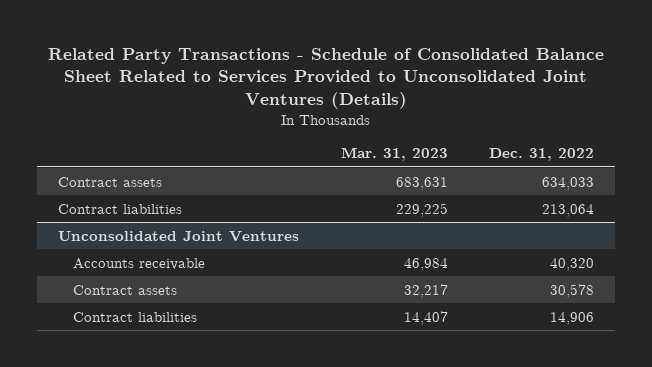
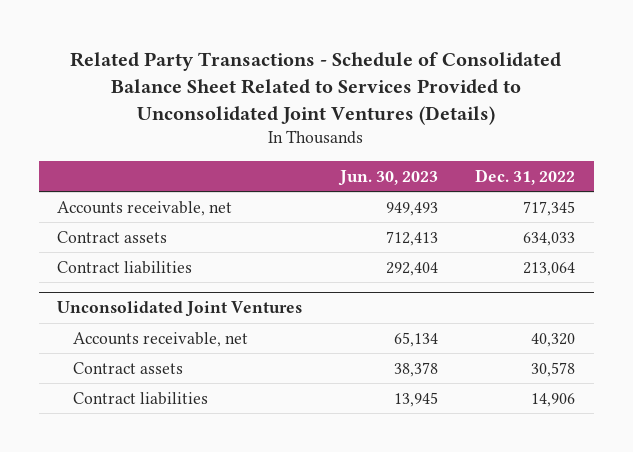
[340,147,448,162] Mar. 31, 2023 -> none
none -> [337,169,438,186] Jun. 30, 2023
none -> [57,200,233,216] Accounts receivable, net
[72,257,205,270] Accounts receivable -> [73,331,249,347] Accounts receivable, net

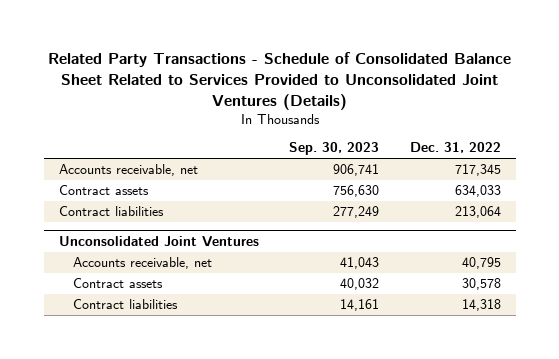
[337,169,438,186] Jun. 30, 2023 -> none
none -> [289,142,380,156] Sep. 30, 2023
[531,332,576,347] 40,320 -> [461,257,501,270] 40,795
[531,392,576,407] 14,906 -> [461,299,501,312] 14,318

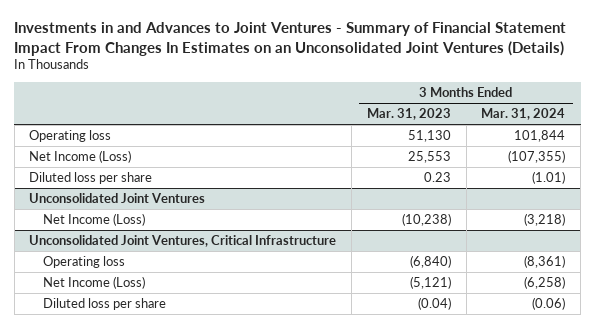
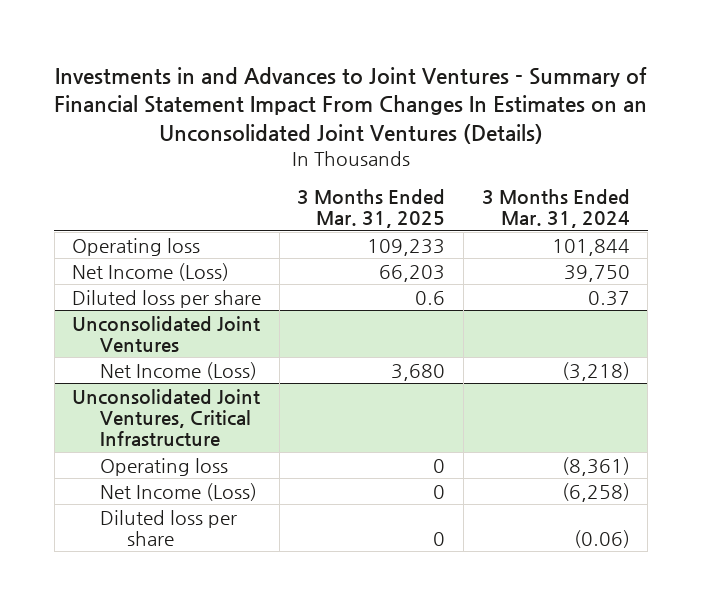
[366,108,451,121] Mar. 31, 2023 -> none
none -> [297,188,446,228] 3 Months Ended Mar. 31, 2025
[508,150,566,164] (107,355) -> [563,264,630,282] 39,750
[532,171,566,185] (1.01) -> [587,290,630,306] 0.37

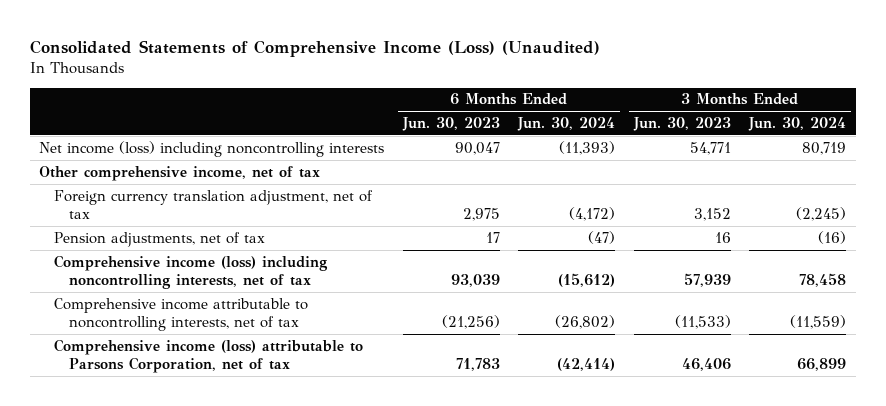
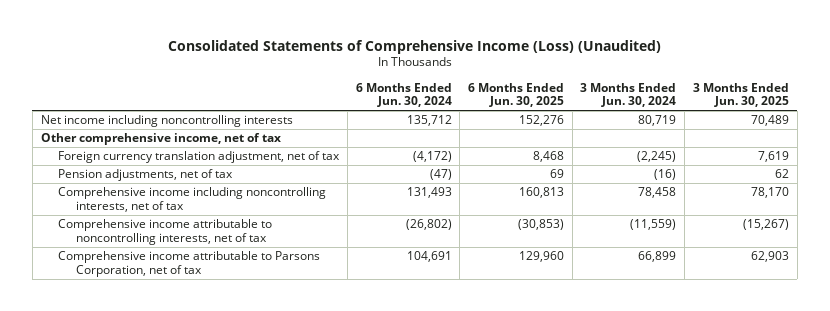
[401,117,500,132] Jun. 30, 2023 -> none
[632,117,731,132] Jun. 30, 2023 -> none
none -> [468,82,565,108] 6 Months Ended Jun. 30, 2025
none -> [692,82,789,108] 3 Months Ended Jun. 30, 2025
[39,140,385,157] Net income (loss) including noncontrolling interests -> [40,115,293,128] Net income including noncontrolling interests
[559,140,616,155] (11,393) -> [406,115,452,127] 135,712
[54,254,329,290] Comprehensive income (loss) including noncontrolling interests, net of tax -> [58,187,327,213] Comprehensive income including noncontrolling interests, net of tax
[558,273,616,288] (15,612) -> [406,187,452,199] 131,493
[54,338,364,374] Comprehensive income (loss) attributable to Parsons Corporation, net of tax -> [58,251,321,278] Comprehensive income attributable to Parsons Corporation, net of tax
[557,358,616,372] (42,414) -> [406,251,452,263] 104,691

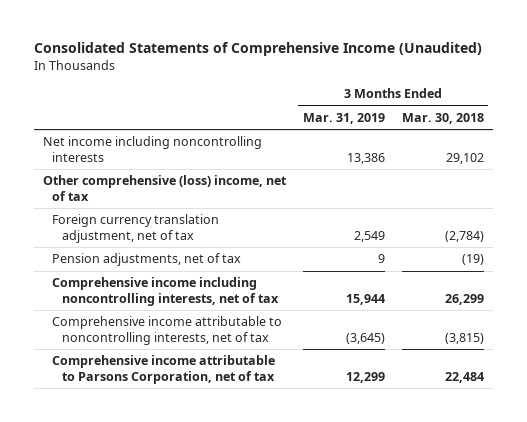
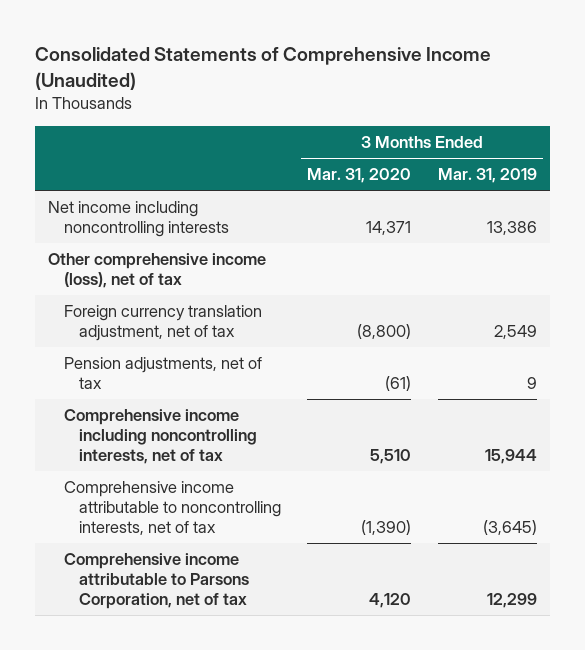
[402,112,485,124] Mar. 30, 2018 -> none
none -> [307,168,412,184] Mar. 31, 2020
[42,175,287,201] Other comprehensive (loss) income, net of tax -> [48,253,267,288] Other comprehensive income (loss), net of tax

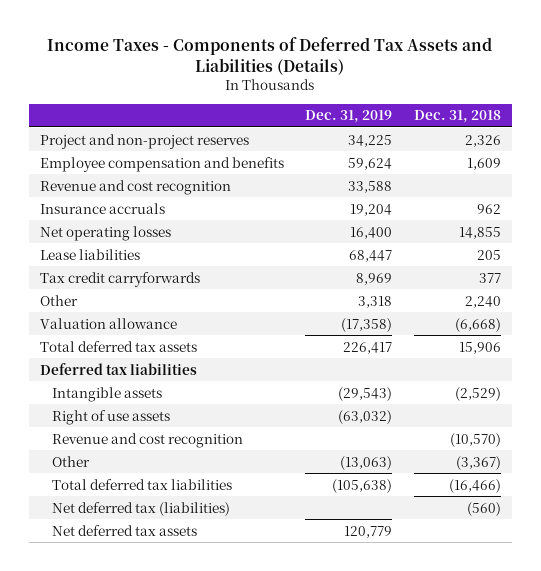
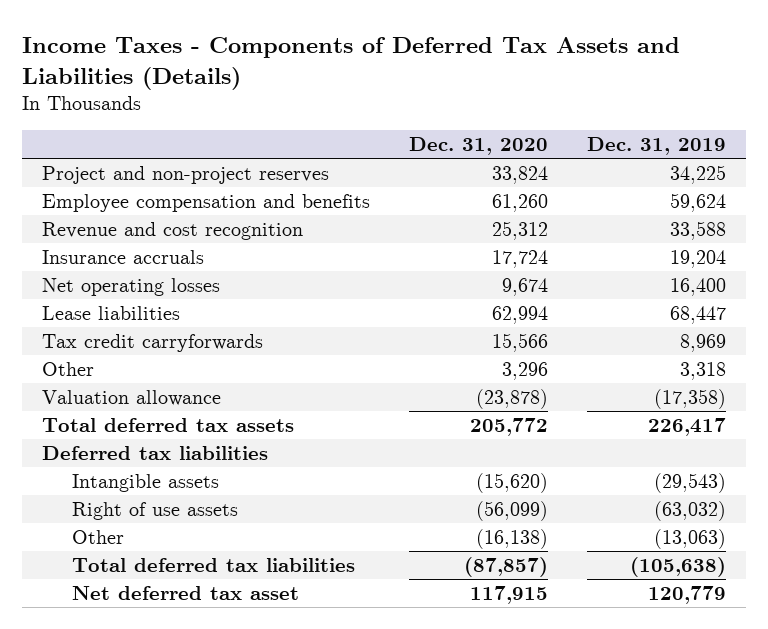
[413,110,501,124] Dec. 31, 2018 -> none
none -> [408,137,548,156] Dec. 31, 2020
[51,432,243,448] Revenue and cost recognition -> none
[51,501,230,516] Net deferred tax (liabilities) -> none
[51,524,197,536] Net deferred tax assets -> [72,586,300,601] Net deferred tax asset

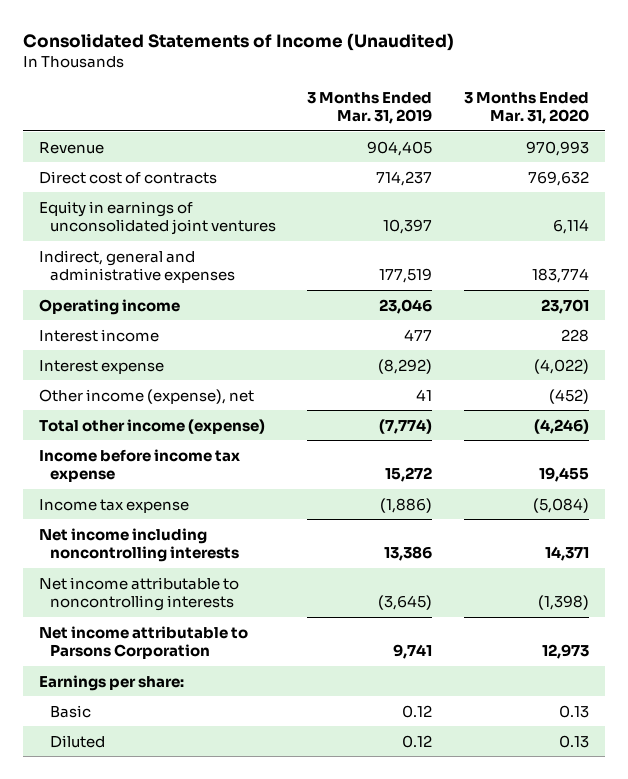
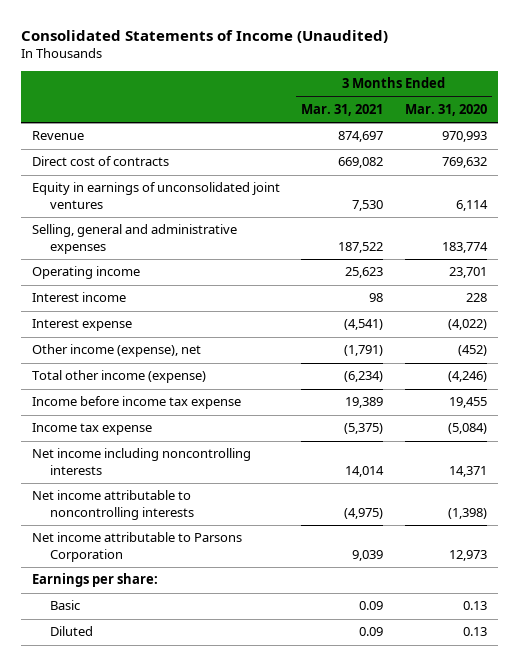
[307,91,433,125] 3 Months Ended Mar. 31, 2019 -> none
none -> [301,104,384,117] Mar. 31, 2021
[39,249,236,284] Indirect, general and administrative expenses -> [31,224,237,254] Selling, general and administrative expenses

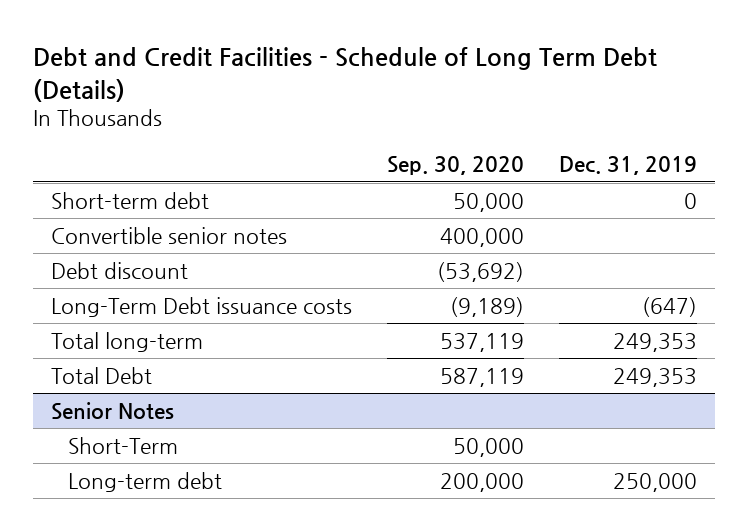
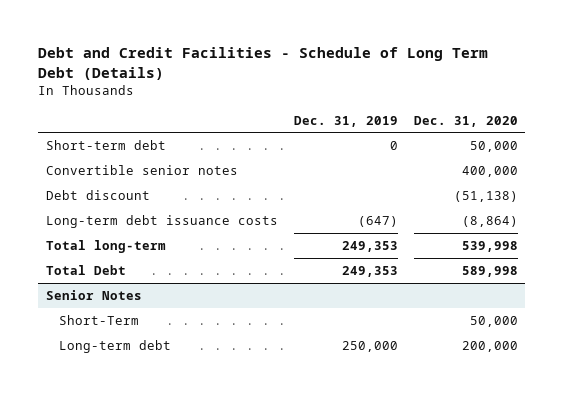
[386,156,524,176] Sep. 30, 2020 -> none
none -> [413,115,518,127] Dec. 31, 2020
[50,296,352,317] Long-Term Debt issuance costs -> [46,214,279,228] Long-term debt issuance costs

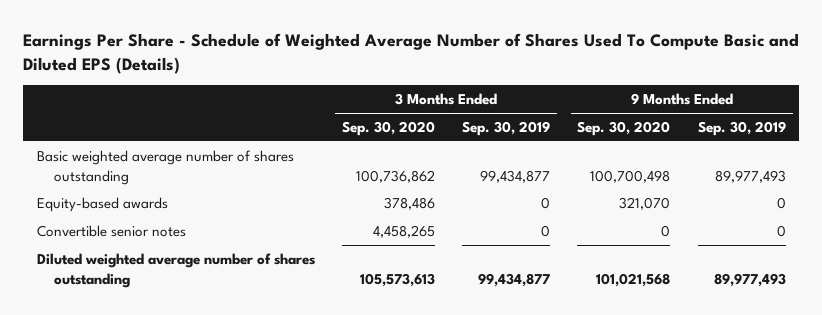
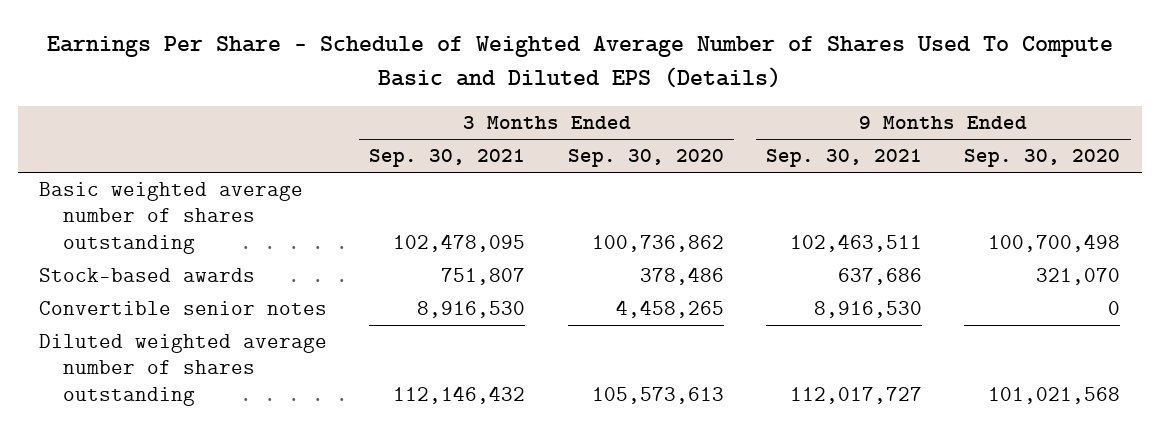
[462,120,551,136] Sep. 30, 2019 -> none
[697,120,786,136] Sep. 30, 2019 -> none
none -> [369,149,526,168] Sep. 30, 2021
none -> [766,149,923,168] Sep. 30, 2021
[36,196,168,212] Equity-based awards -> [38,267,255,282] Stock-based awards

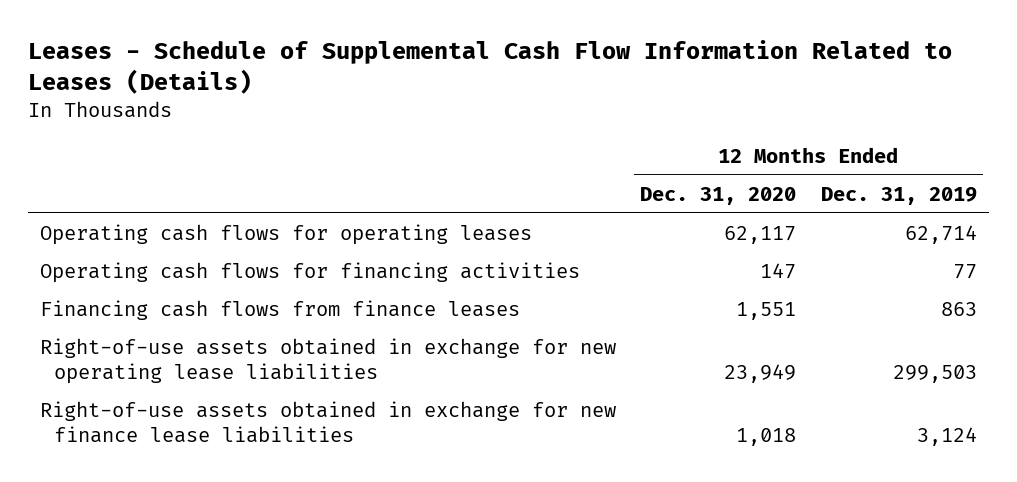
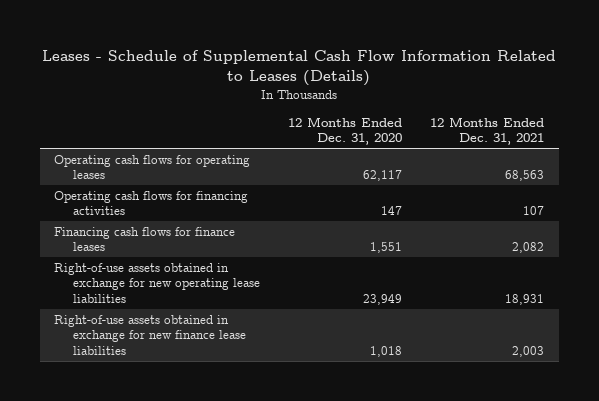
[820,186,977,205] Dec. 31, 2019 -> none
none -> [430,116,545,146] 12 Months Ended Dec. 31, 2021
[40,299,521,320] Financing cash flows from finance leases -> [54,226,236,252] Financing cash flows for finance leases

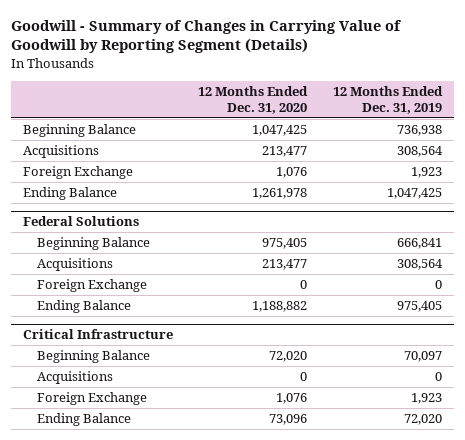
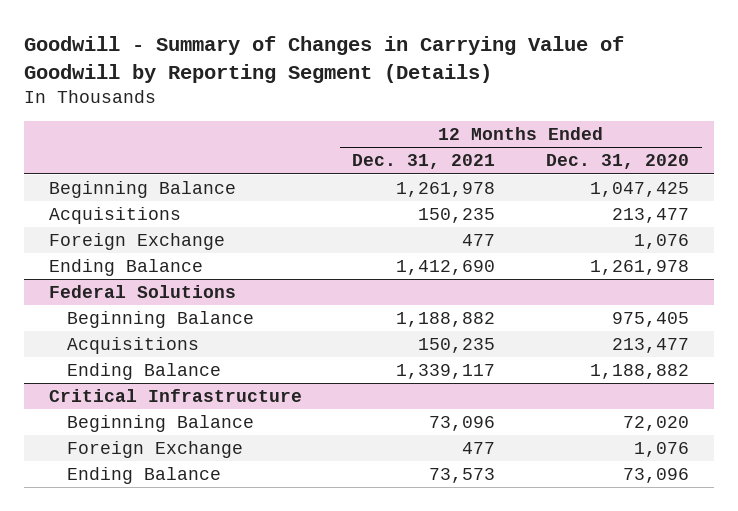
[332,85,443,115] 12 Months Ended Dec. 31, 2019 -> none
none -> [352,154,496,170] Dec. 31, 2021
[37,279,148,293] Foreign Exchange -> none
[37,371,114,385] Acquisitions -> none

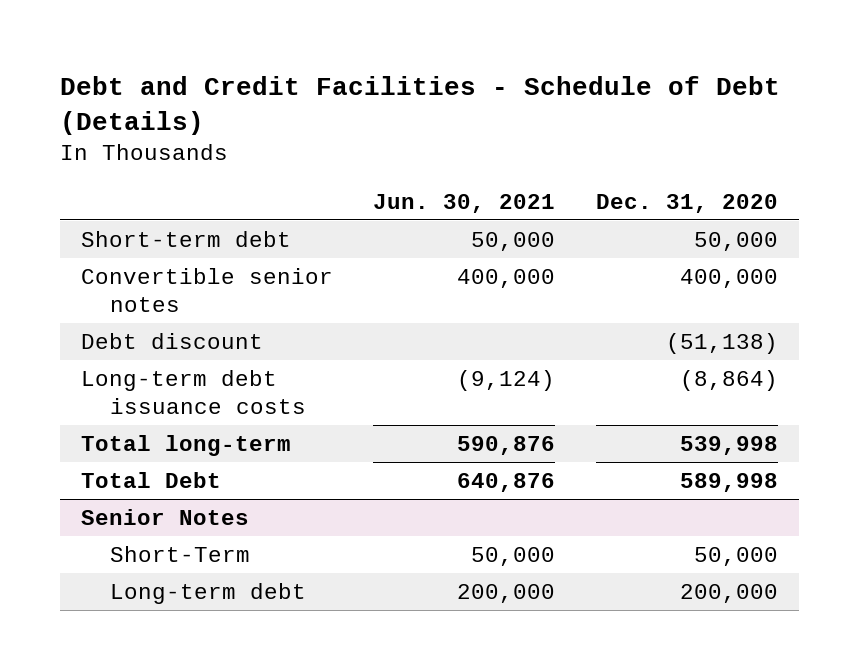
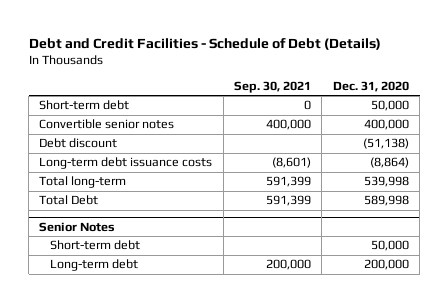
[373,193,556,213] Jun. 30, 2021 -> none
none -> [234,80,312,93] Sep. 30, 2021
[110,545,251,562] Short-Term -> [50,240,141,251] Short-term debt

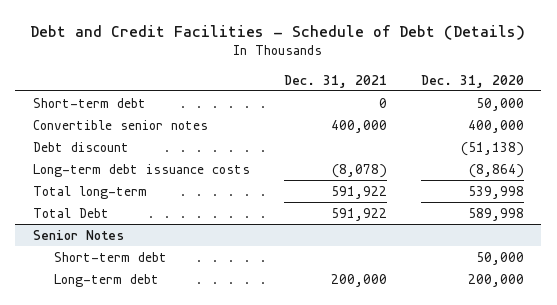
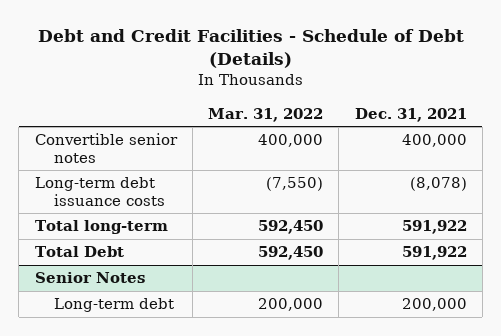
[421,74,525,88] Dec. 31, 2020 -> none
none -> [208,107,324,122] Mar. 31, 2022
[32,97,146,108] Short-term debt -> none
[32,141,129,152] Debt discount -> none
[53,251,167,262] Short-term debt -> none

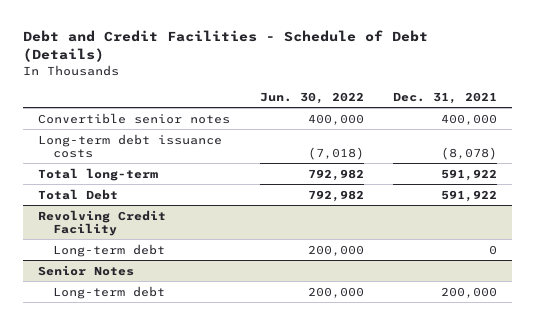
[208,107,324,122] Mar. 31, 2022 -> none
none -> [259,91,364,104] Jun. 30, 2022
none -> [38,209,167,236] Revolving Credit Facility
none -> [53,243,166,257] Long-term debt

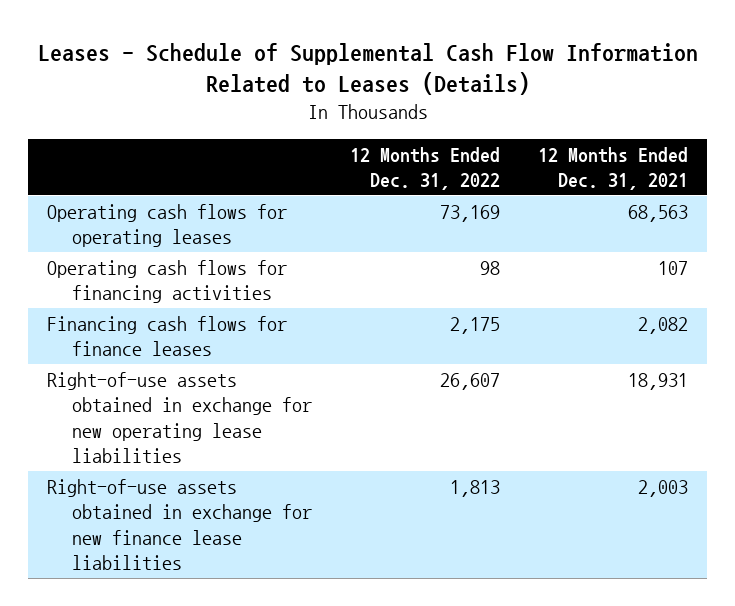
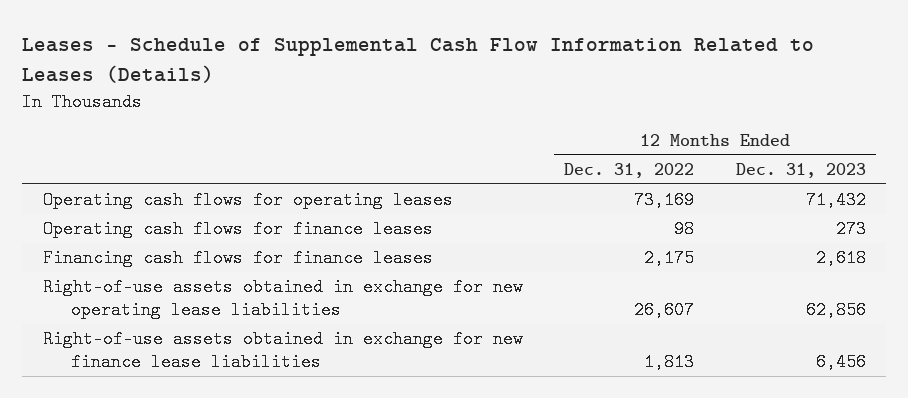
[537,146,688,190] 12 Months Ended Dec. 31, 2021 -> none
none -> [735,163,866,179] Dec. 31, 2023
[47,259,288,304] Operating cash flows for financing activities -> [42,220,433,239] Operating cash flows for finance leases

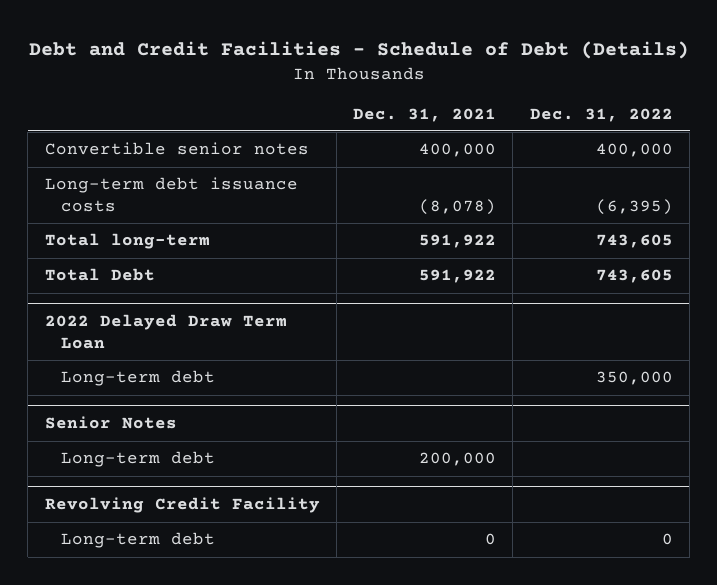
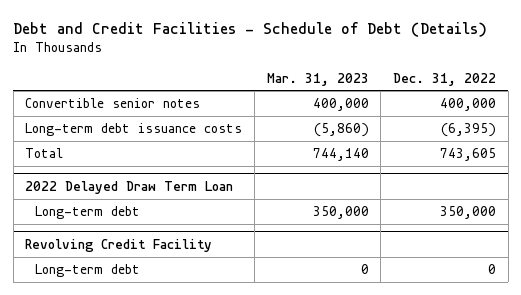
[353,107,497,122] Dec. 31, 2021 -> none
none -> [266,72,369,86] Mar. 31, 2023
[44,268,155,282] Total Debt -> none
[44,233,210,250] Total long-term -> [25,148,64,159] Total
[44,416,177,430] Senior Notes -> none
[61,451,216,468] Long-term debt -> none

